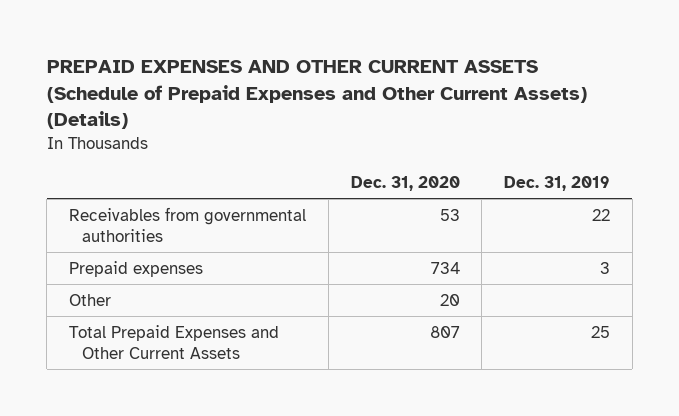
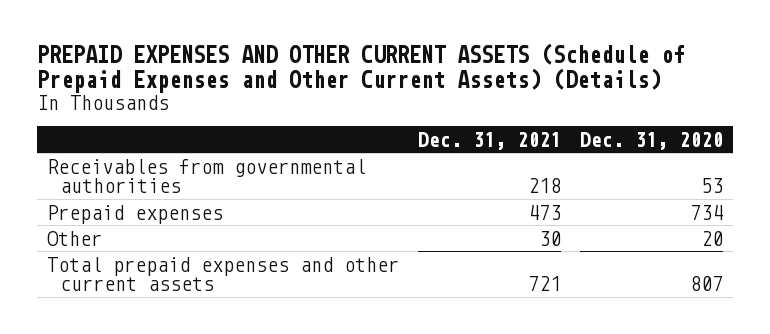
[504,176,611,192] Dec. 31, 2019 -> none
none -> [418,131,562,150] Dec. 31, 2021
[69,324,280,360] Total Prepaid Expenses and Other Current Assets -> [47,256,400,292] Total prepaid expenses and other current assets

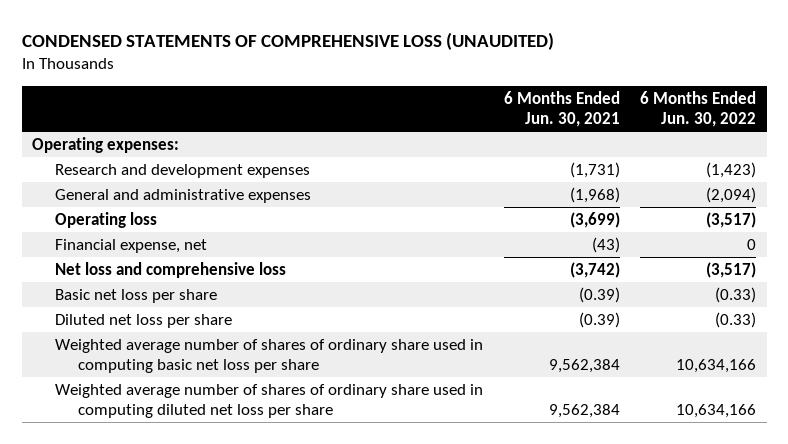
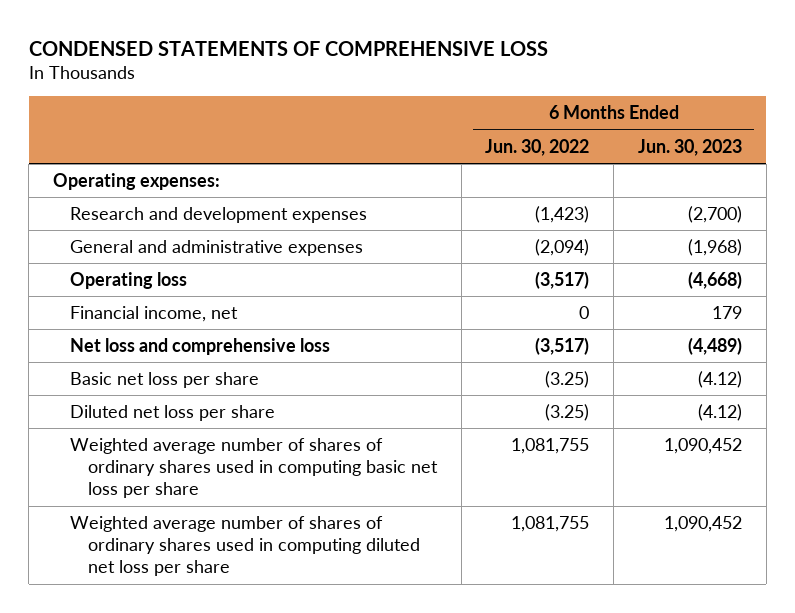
[21,32,554,51] CONDENSED STATEMENTS OF COMPREHENSIVE LOSS (UNAUDITED) -> [28,40,548,56] CONDENSED STATEMENTS OF COMPREHENSIVE LOSS
[503,90,620,128] 6 Months Ended Jun. 30, 2021 -> none
none -> [637,138,742,156] Jun. 30, 2023
[55,238,208,253] Financial expense, net -> [70,305,239,322] Financial income, net
[715,286,757,303] (0.33) -> [545,370,590,388] (3.25)
[715,311,757,328] (0.33) -> [545,403,590,421] (3.25)
[55,338,484,374] Weighted average number of shares of ordinary share used in computing basic net loss per share -> [70,437,438,499] Weighted average number of shares of ordinary shares used in computing basic net loss per share
[676,359,757,374] 10,634,166 -> [511,437,590,454] 1,081,755
[55,383,484,419] Weighted average number of shares of ordinary share used in computing diluted net loss per share -> [70,515,420,577] Weighted average number of shares of ordinary shares used in computing diluted net loss per share
[676,404,757,419] 10,634,166 -> [511,515,590,532] 1,081,755

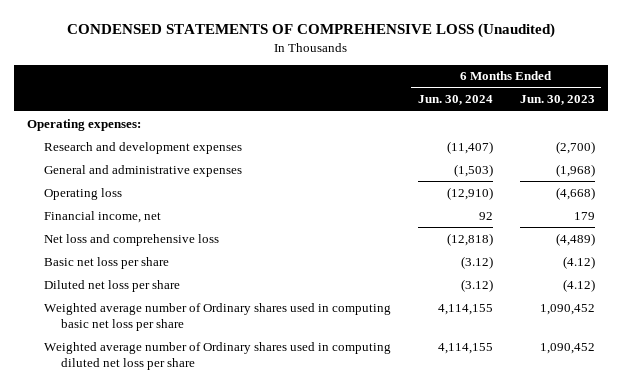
[28,40,548,56] CONDENSED STATEMENTS OF COMPREHENSIVE LOSS -> [66,23,555,39] CONDENSED STATEMENTS OF COMPREHENSIVE LOSS (Unaudited)
[485,138,590,156] Jun. 30, 2022 -> none
none -> [417,95,493,106] Jun. 30, 2024
[70,437,438,499] Weighted average number of shares of ordinary shares used in computing basic net loss per share -> [43,302,391,331] Weighted average number of Ordinary shares used in computing basic net loss per share
[70,515,420,577] Weighted average number of shares of ordinary shares used in computing diluted net loss per share -> [43,341,391,370] Weighted average number of Ordinary shares used in computing diluted net loss per share

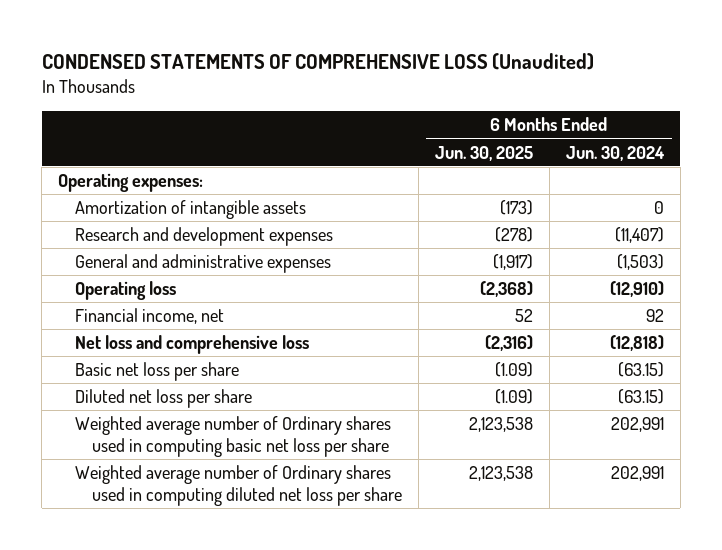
[519,95,595,106] Jun. 30, 2023 -> none
none -> [434,145,533,161] Jun. 30, 2025
none -> [74,200,306,220] Amortization of intangible assets
[460,255,493,269] (3.12) -> [617,362,664,378] (63.15)
[460,278,493,292] (3.12) -> [617,389,664,405] (63.15)
[437,303,493,315] 4,114,155 -> [610,417,664,433] 202,991
[437,342,493,354] 4,114,155 -> [610,466,664,482] 202,991

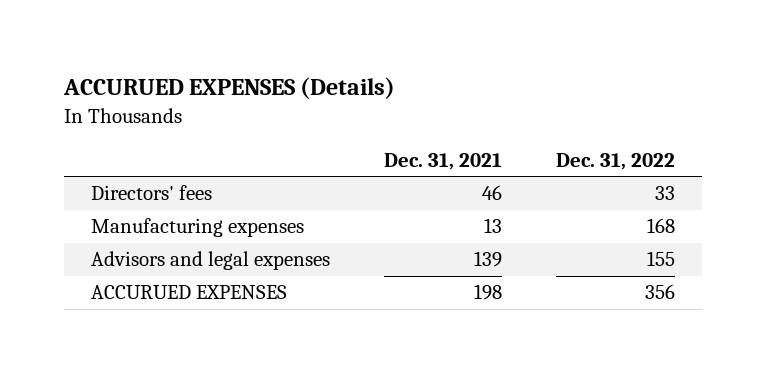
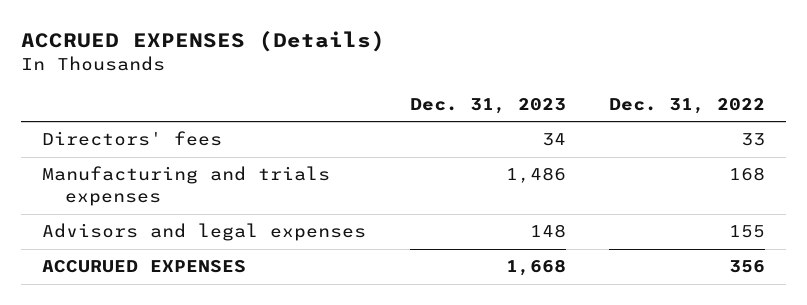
[62,77,395,100] ACCURUED EXPENSES (Details) -> [20,30,385,52] ACCRUED EXPENSES (Details)
[383,152,502,170] Dec. 31, 2021 -> none
none -> [409,97,566,114] Dec. 31, 2023
[90,218,304,238] Manufacturing expenses -> [42,166,331,207] Manufacturing and trials expenses

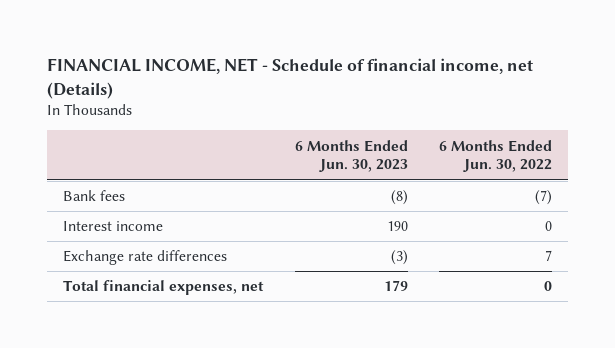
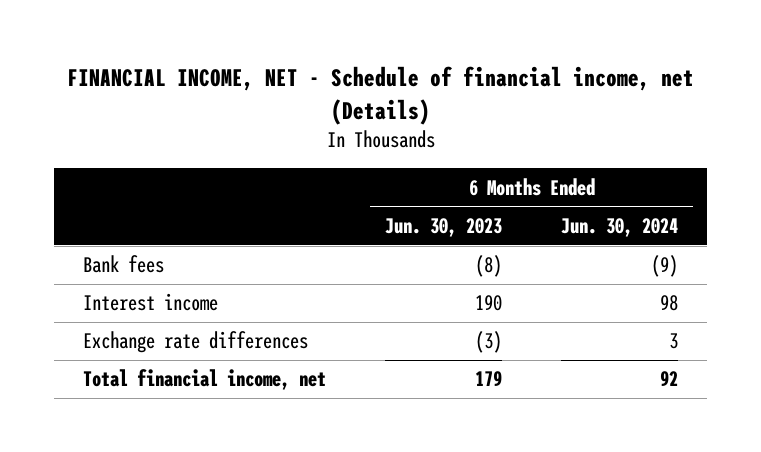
[439,139,553,173] 6 Months Ended Jun. 30, 2022 -> none
none -> [560,218,678,238] Jun. 30, 2024
[62,280,264,296] Total financial expenses, net -> [83,369,327,391] Total financial income, net

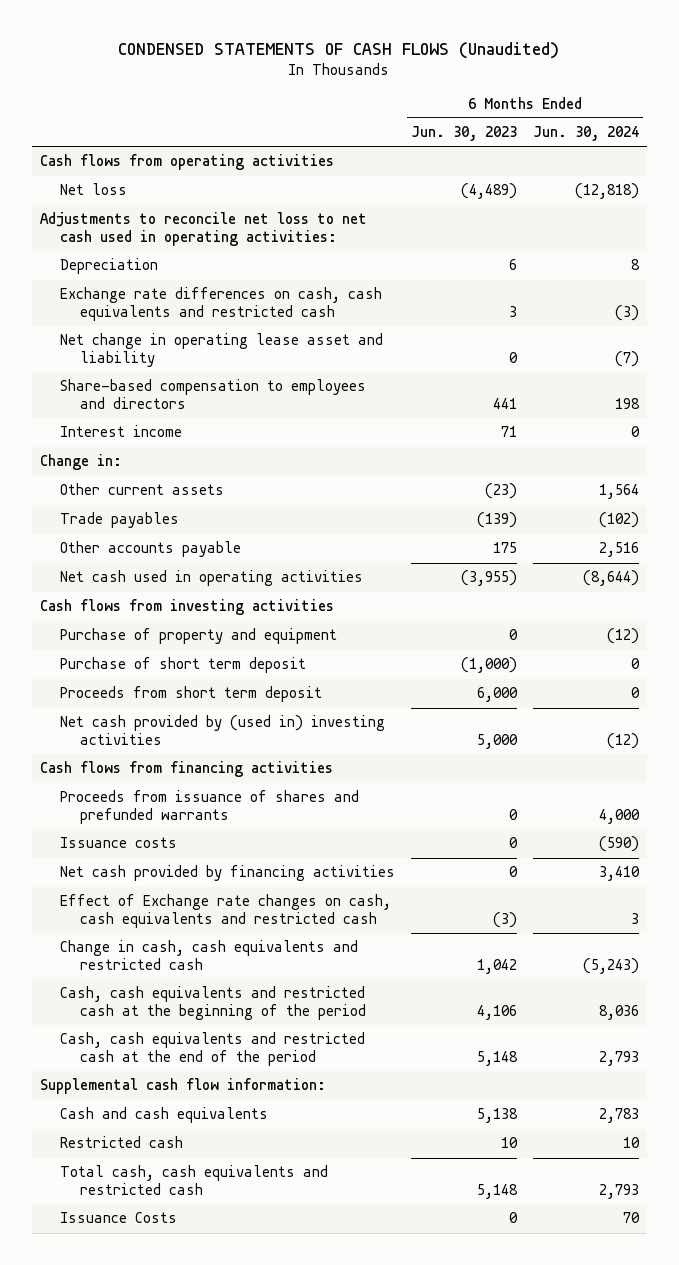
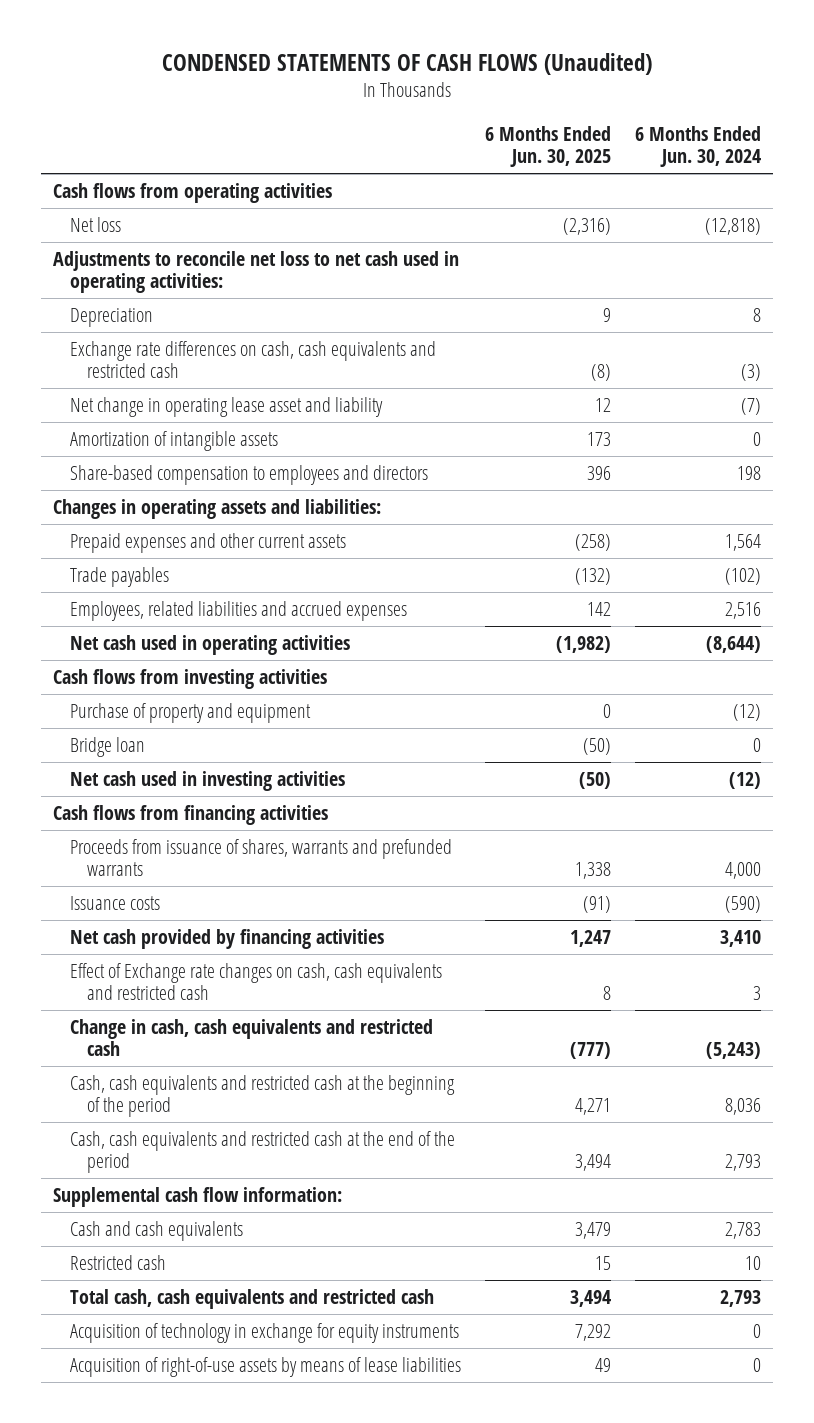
[410,126,517,142] Jun. 30, 2023 -> none
none -> [485,125,612,168] 6 Months Ended Jun. 30, 2025
none -> [69,430,278,451] Amortization of intangible assets
[59,425,182,438] Interest income -> none
[39,454,122,471] Change in: -> [52,498,381,519] Changes in operating assets and liabilities:
[59,483,224,496] Other current assets -> [69,532,346,553] Prepaid expenses and other current assets
[59,541,241,558] Other accounts payable -> [69,600,407,621] Employees, related liabilities and accrued expenses
[59,686,322,703] Proceeds from short term deposit -> none
[59,657,306,674] Purchase of short term deposit -> [69,736,145,757] Bridge loan
[59,715,385,746] Net cash provided by (used in) investing activities -> [69,770,345,791] Net cash used in investing activities
[59,790,359,825] Proceeds from issuance of shares and prefunded warrants -> [69,838,452,877] Proceeds from issuance of shares, warrants and prefunded warrants
[59,1212,177,1224] Issuance Costs -> none
none -> [69,1322,459,1343] Acquisition of technology in exchange for equity instruments
none -> [69,1356,461,1377] Acquisition of right-of-use assets by means of lease liabilities

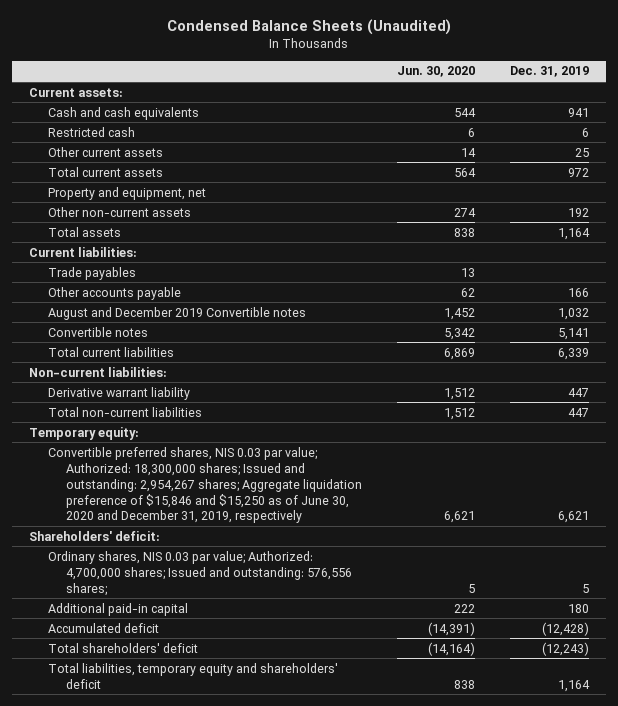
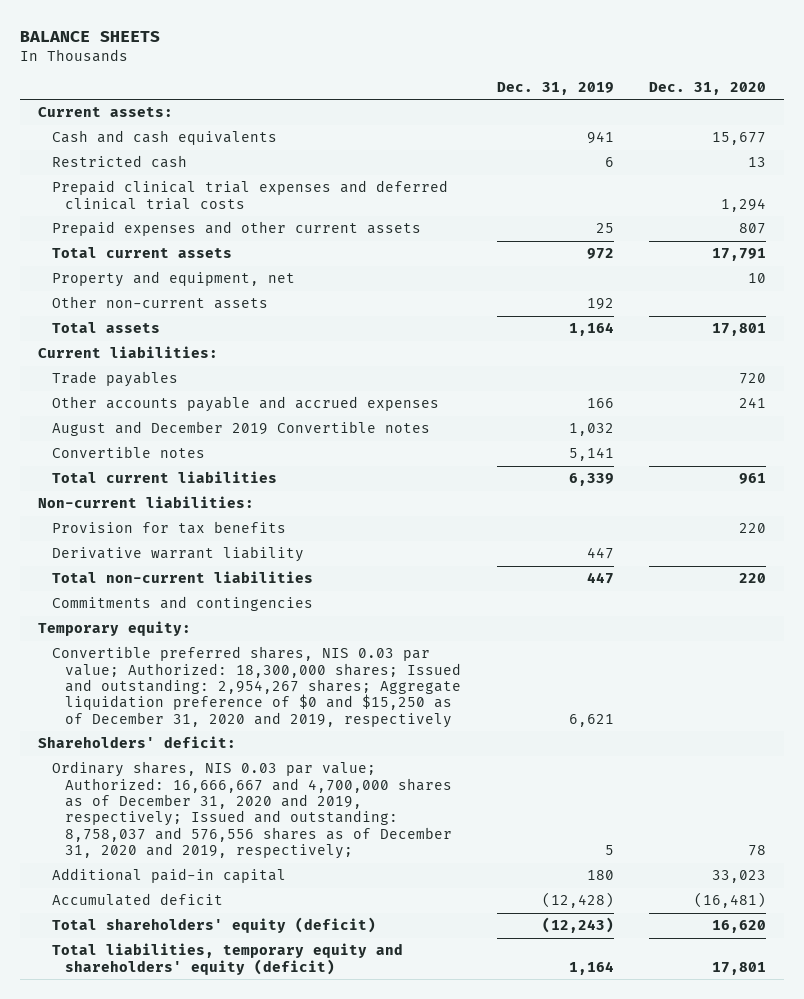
[166,19,451,36] Condensed Balance Sheets (Unaudited) -> [20,30,161,42] BALANCE SHEETS
[396,66,475,78] Jun. 30, 2020 -> none
none -> [649,81,767,95] Dec. 31, 2020
none -> [51,180,448,210] Prepaid clinical trial expenses and deferred clinical trial costs
[47,146,163,157] Other current assets -> [51,221,421,237] Prepaid expenses and other current assets
[47,286,181,300] Other accounts payable -> [51,396,439,413] Other accounts payable and accrued expenses
none -> [51,521,286,535] Provision for tax benefits
none -> [51,596,313,612] Commitments and contingencies
[47,446,363,524] Convertible preferred shares, NIS 0.03 par value; Authorized: 18,300,000 shares; Issued and outstanding: 2,954,267 shares; Aggregate liquidation preference of $15,846 and $15,250 as of June 30, 2020 and December 31, 2019, respectively -> [51,646,462,728] Convertible preferred shares, NIS 0.03 par value; Authorized: 18,300,000 shares; Issued and outstanding: 2,954,267 shares; Aggregate liquidation preference of $0 and $15,250 as of December 31, 2020 and 2019, respectively
[47,550,353,596] Ordinary shares, NIS 0.03 par value; Authorized: 4,700,000 shares; Issued and outstanding: 576,556 shares; -> [51,761,453,860] Ordinary shares, NIS 0.03 par value; Authorized: 16,666,667 and 4,700,000 shares as of December 31, 2020 and 2019, respectively; Issued and outstanding: 8,758,037 and 576,556 shares as of December 31, 2020 and 2019, respectively;
[47,642,198,653] Total shareholders' deficit -> [51,917,376,934] Total shareholders' equity (deficit)
[47,662,338,689] Total liabilities, temporary equity and shareholders' deficit -> [51,943,403,975] Total liabilities, temporary equity and shareholders' equity (deficit)

